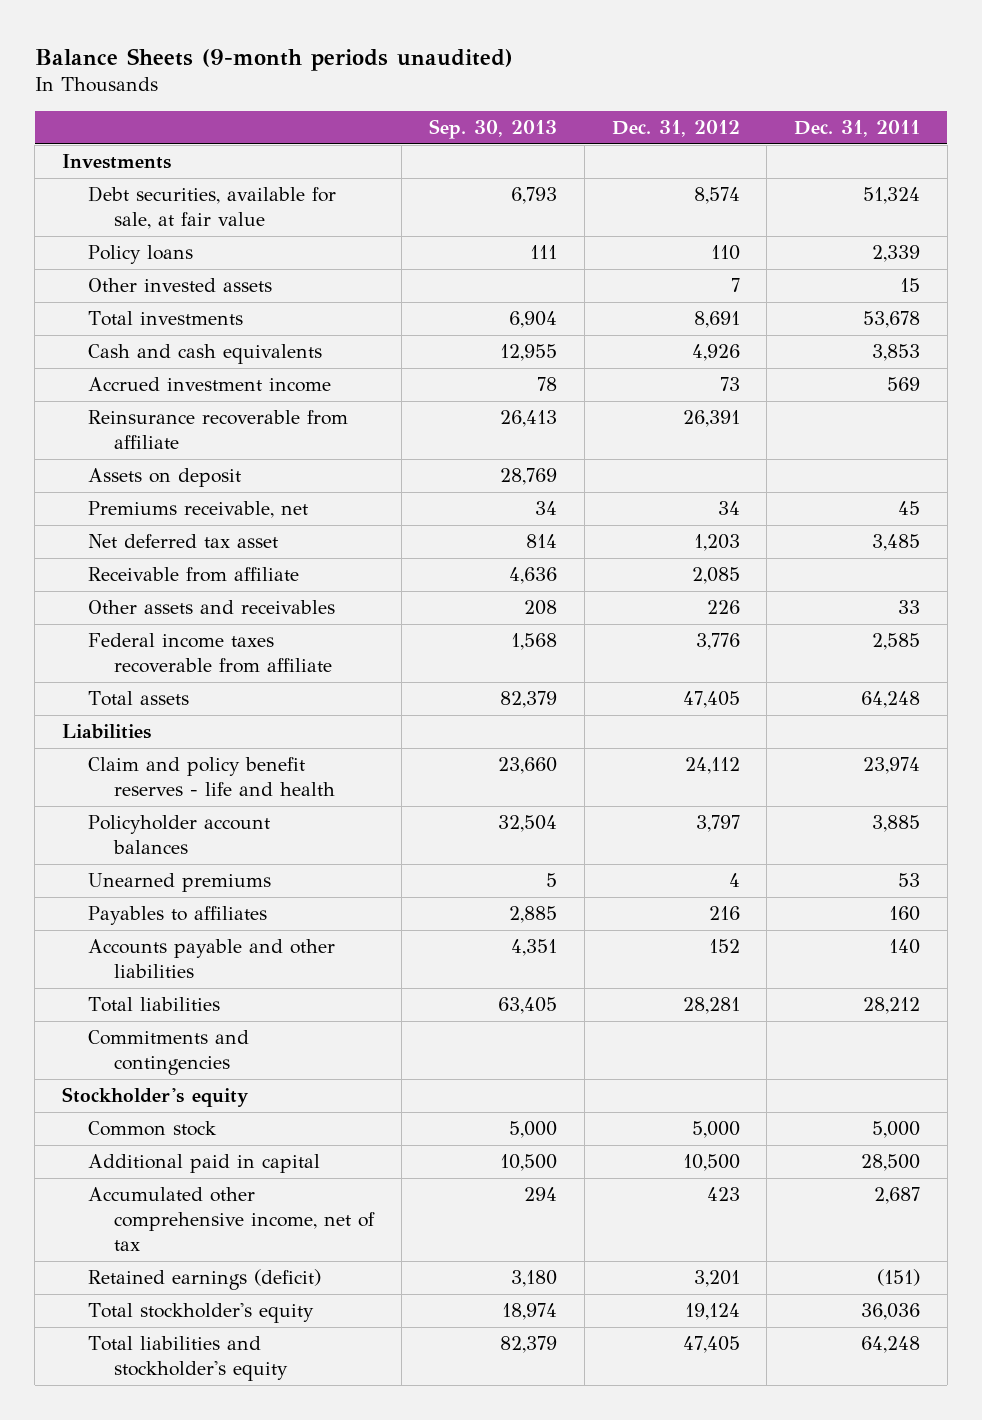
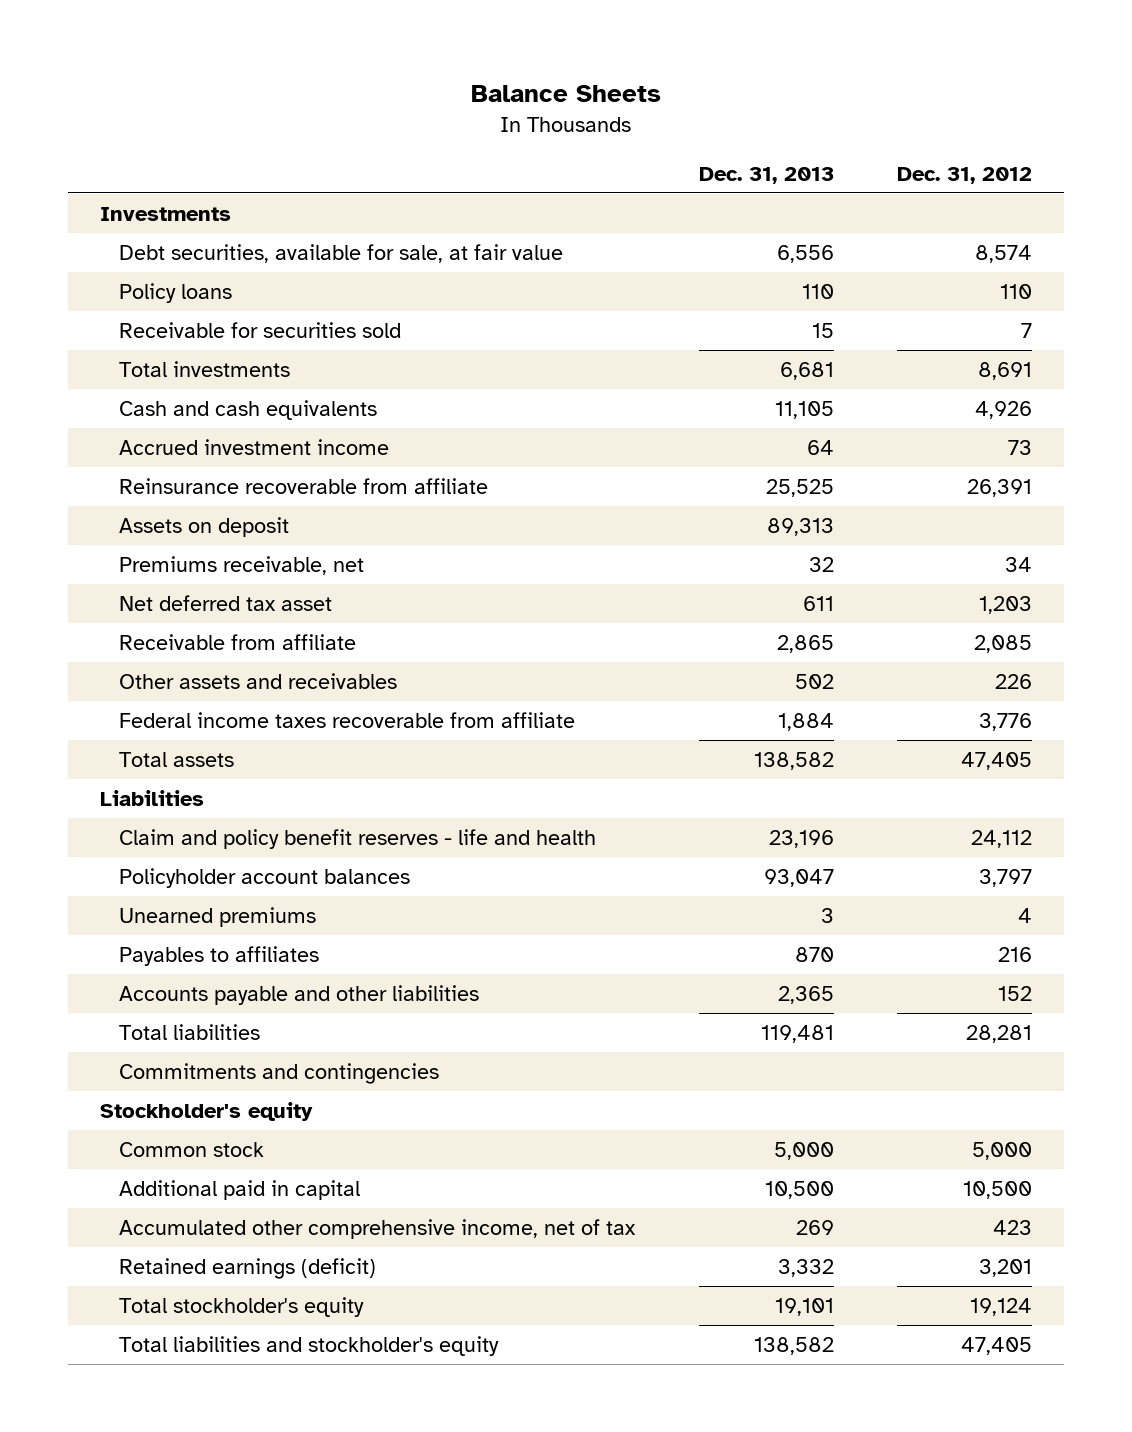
[34,48,513,72] Balance Sheets (9-month periods unaudited) -> [471,84,662,102] Balance Sheets
[429,118,558,139] Sep. 30, 2013 -> none
[794,119,921,137] Dec. 31, 2011 -> none
none -> [698,166,834,184] Dec. 31, 2013
[88,278,273,293] Other invested assets -> none
none -> [119,322,402,339] Receivable for securities sold

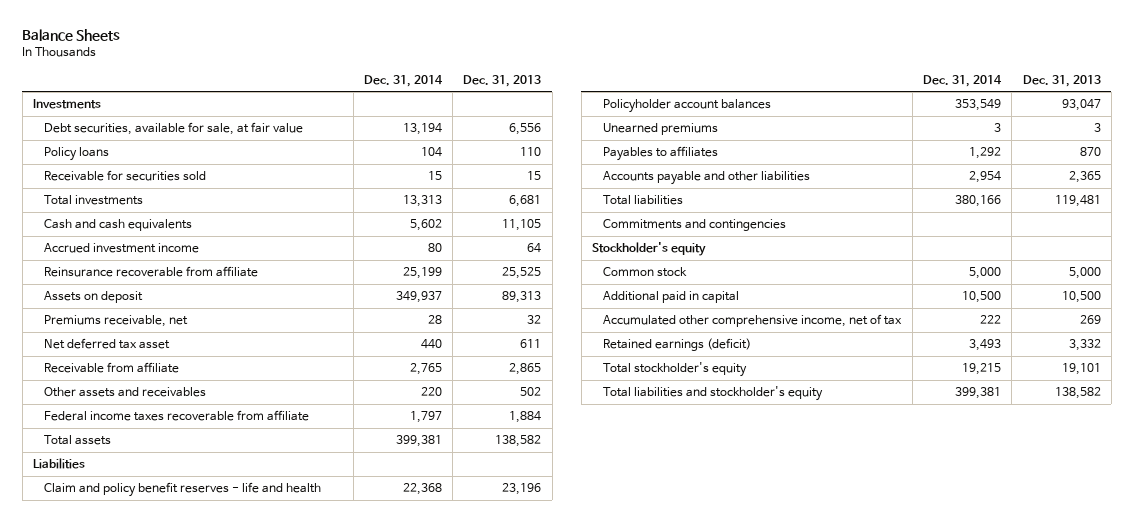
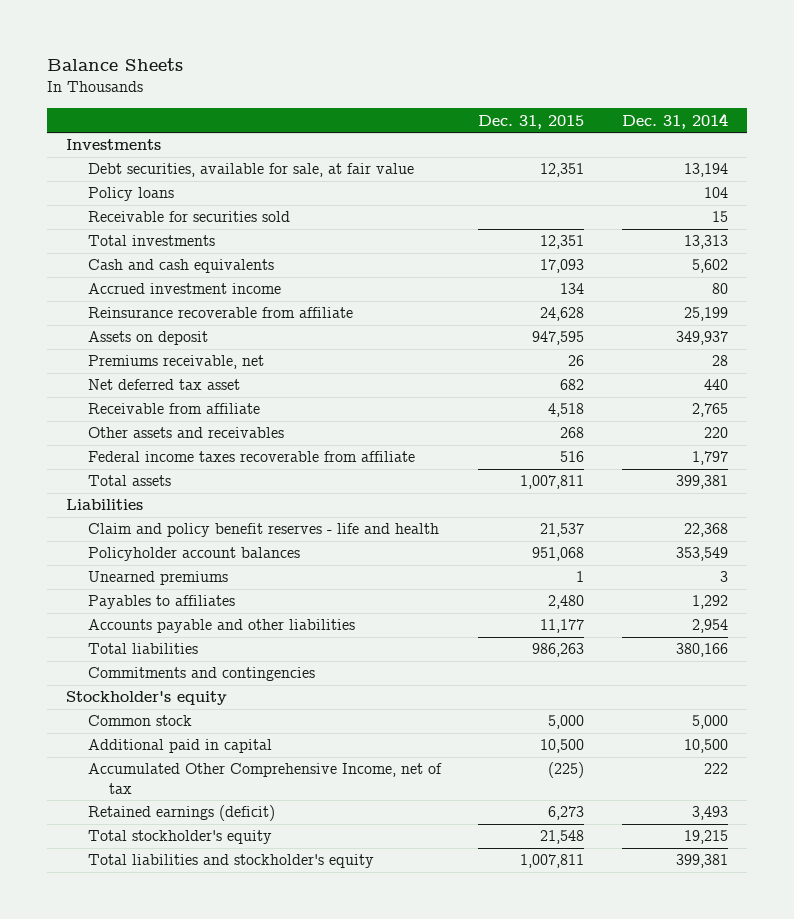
[463,74,542,87] Dec. 31, 2013 -> none
none -> [478,114,585,129] Dec. 31, 2015
[603,314,903,328] Accumulated other comprehensive income, net of tax -> [87,763,442,794] Accumulated Other Comprehensive Income, net of tax

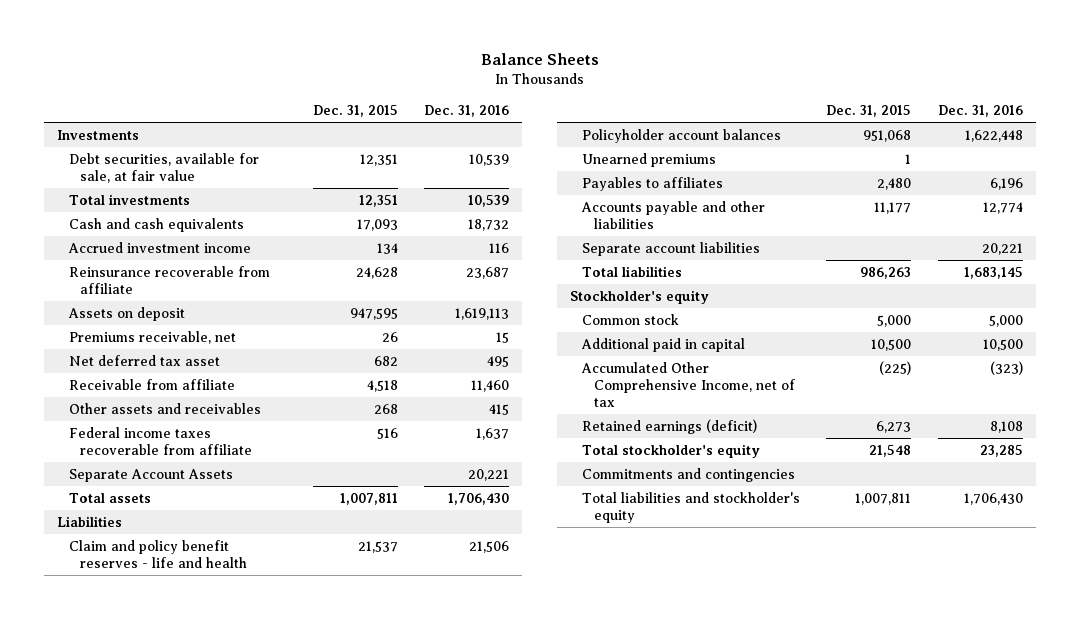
[622,112,729,129] Dec. 31, 2014 -> none
none -> [424,104,510,117] Dec. 31, 2016
[87,187,174,202] Policy loans -> none
[87,211,290,223] Receivable for securities sold -> none
none -> [68,468,233,482] Separate Account Assets
none -> [581,241,760,256] Separate account liabilities
[87,667,315,682] Commitments and contingencies -> [581,467,795,482] Commitments and contingencies

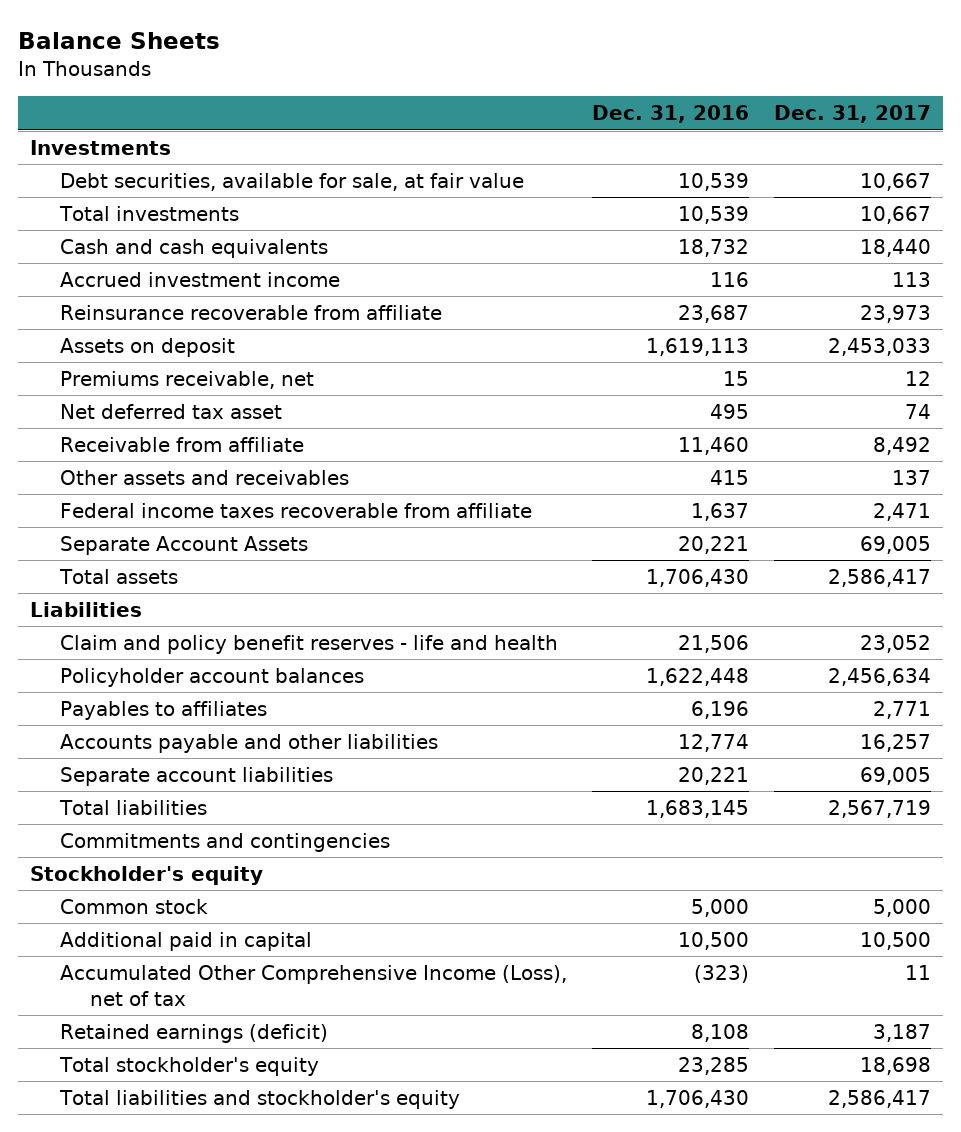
[312,104,398,117] Dec. 31, 2015 -> none
none -> [773,105,931,124] Dec. 31, 2017
[581,152,716,167] Unearned premiums -> none
[581,467,795,482] Commitments and contingencies -> [60,833,391,853] Commitments and contingencies
[580,361,795,408] Accumulated Other Comprehensive Income, net of tax -> [60,965,568,1006] Accumulated Other Comprehensive Income (Loss), net of tax

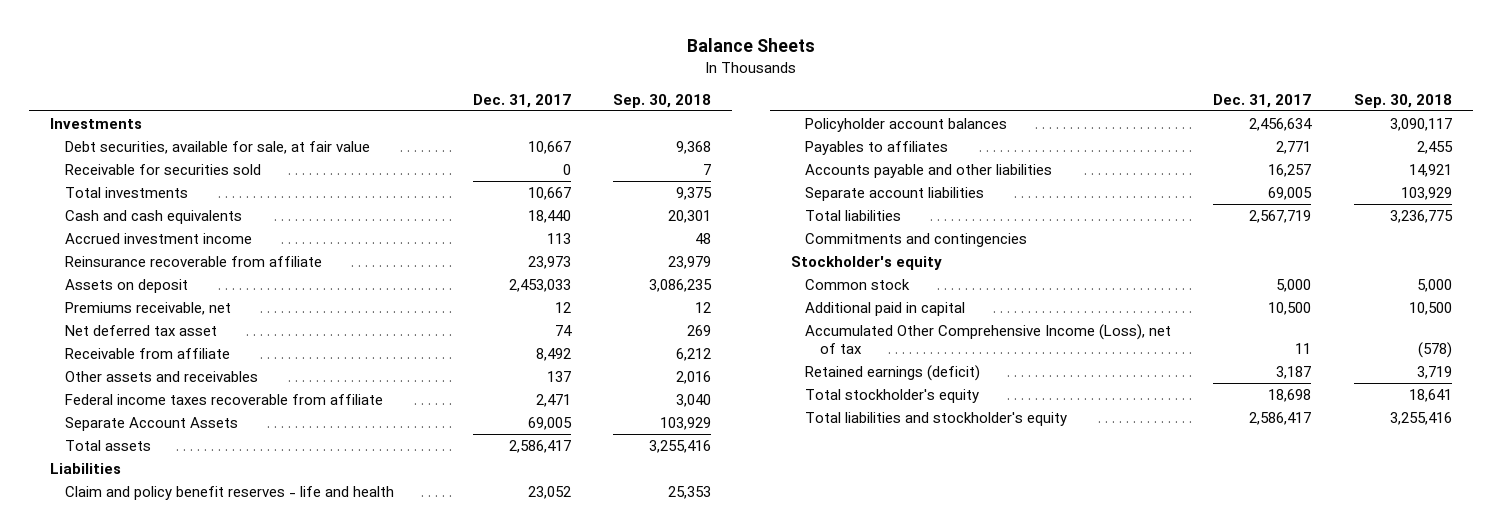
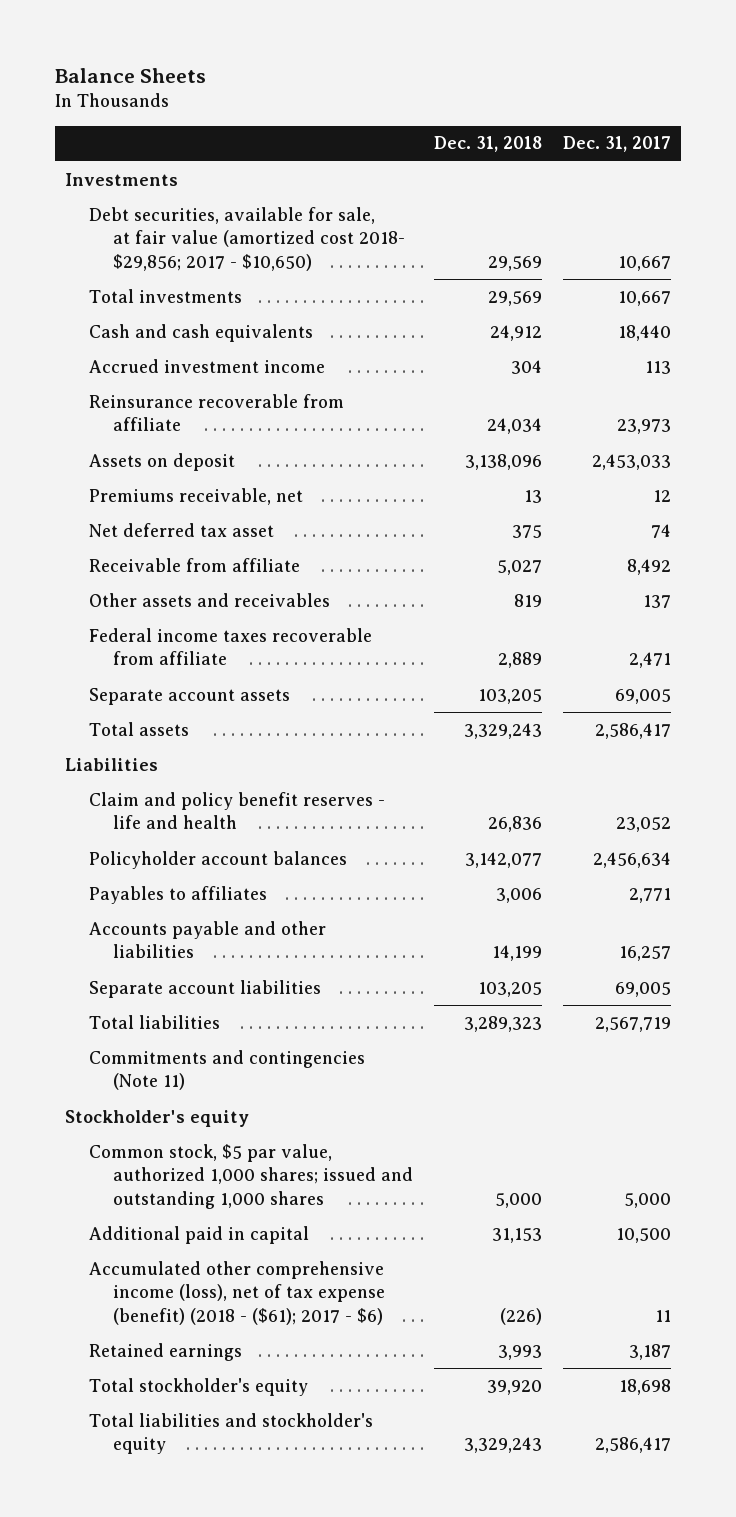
[612,93,711,108] Sep. 30, 2018 -> none
none -> [434,136,543,153] Dec. 31, 2018
[64,163,261,175] Receivable for securities sold -> none
[64,140,370,154] Debt securities, available for sale, at fair value -> [89,206,406,271] Debt securities, available for sale, at fair value (amortized cost 2018- $29,856; 2017 - $10,650)
[64,416,238,431] Separate Account Assets -> [89,687,291,705] Separate account assets
[805,232,1028,247] Commitments and contingencies -> [89,1049,366,1091] Commitments and contingencies (Note 11)
[805,278,911,290] Common stock -> [89,1143,414,1209] Common stock, $5 par value, authorized 1,000 shares; issued and outstanding 1,000 shares
[805,323,1172,355] Accumulated Other Comprehensive Income (Loss), net of tax -> [89,1260,386,1325] Accumulated other comprehensive income (loss), net of tax expense (benefit) (2018 - ($61); 2017 - $6)
[805,364,981,381] Retained earnings (deficit) -> [89,1342,243,1361] Retained earnings

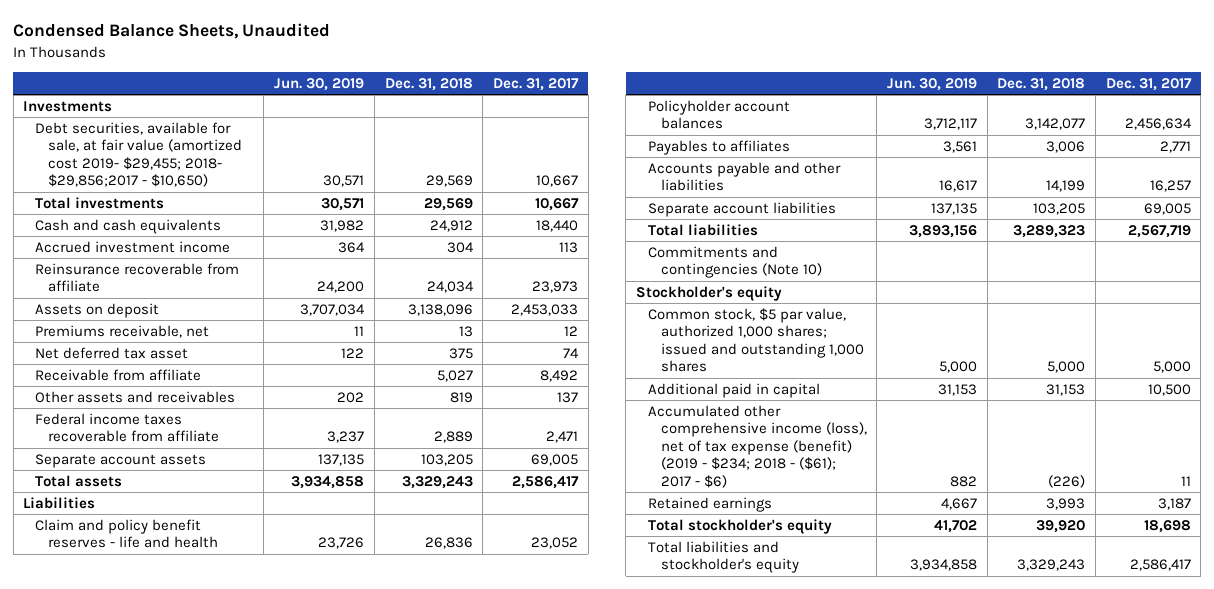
[54,67,206,83] Balance Sheets -> [13,23,331,40] Condensed Balance Sheets, Unaudited
none -> [274,77,365,91] Jun. 30, 2019
[89,206,406,271] Debt securities, available for sale, at fair value (amortized cost 2018- $29,856; 2017 - $10,650) -> [35,121,242,188] Debt securities, available for sale, at fair value (amortized cost 2019- $29,455; 2018- $29,856;2017 - $10,650)
[89,1049,366,1091] Commitments and contingencies (Note 11) -> [648,245,822,279] Commitments and contingencies (Note 10)
[89,1260,386,1325] Accumulated other comprehensive income (loss), net of tax expense (benefit) (2018 - ($61); 2017 - $6) -> [648,404,867,488] Accumulated other comprehensive income (loss), net of tax expense (benefit) (2019 - $234; 2018 - ($61); 2017 - $6)

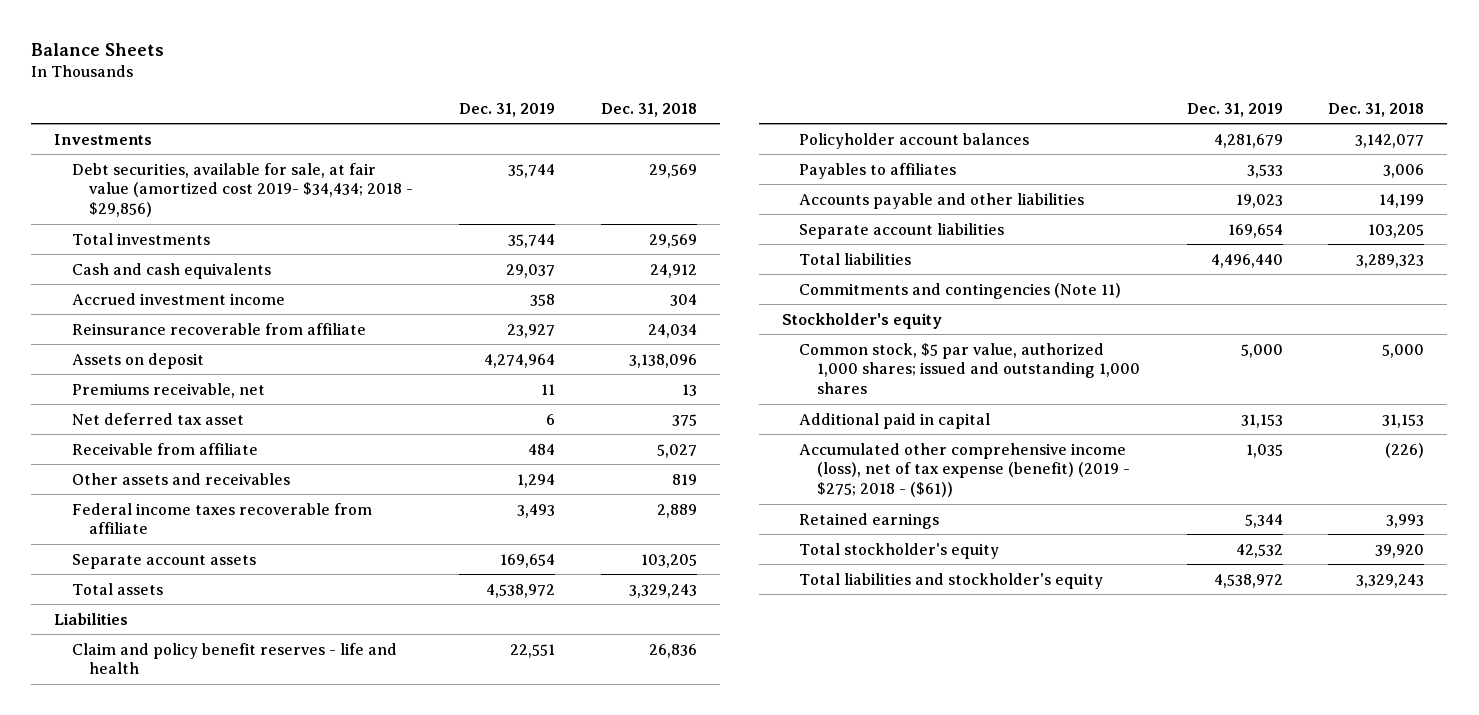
[13,23,331,40] Condensed Balance Sheets, Unaudited -> [31,42,165,56] Balance Sheets
[274,77,365,91] Jun. 30, 2019 -> none
[492,77,579,91] Dec. 31, 2017 -> none
none -> [458,102,555,117] Dec. 31, 2019
[35,121,242,188] Debt securities, available for sale, at fair value (amortized cost 2019- $29,455; 2018- $29,856;2017 - $10,650) -> [71,162,414,218] Debt securities, available for sale, at fair value (amortized cost 2019- $34,434; 2018 - $29,856)
[648,245,822,279] Commitments and contingencies (Note 10) -> [799,282,1122,299] Commitments and contingencies (Note 11)
[648,404,867,488] Accumulated other comprehensive income (loss), net of tax expense (benefit) (2019 - $234; 2018 - ($61); 2017 - $6) -> [799,442,1130,498] Accumulated other comprehensive income (loss), net of tax expense (benefit) (2019 - $275; 2018 - ($61))

